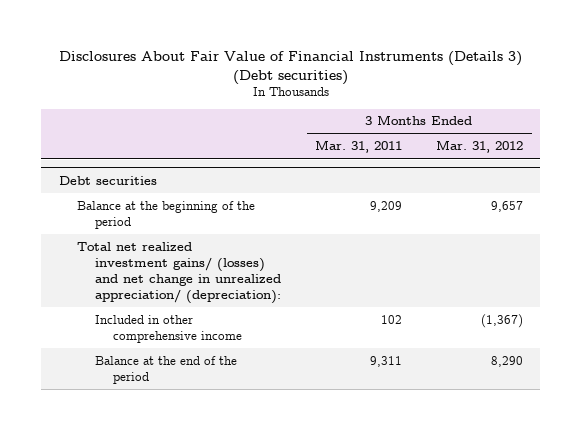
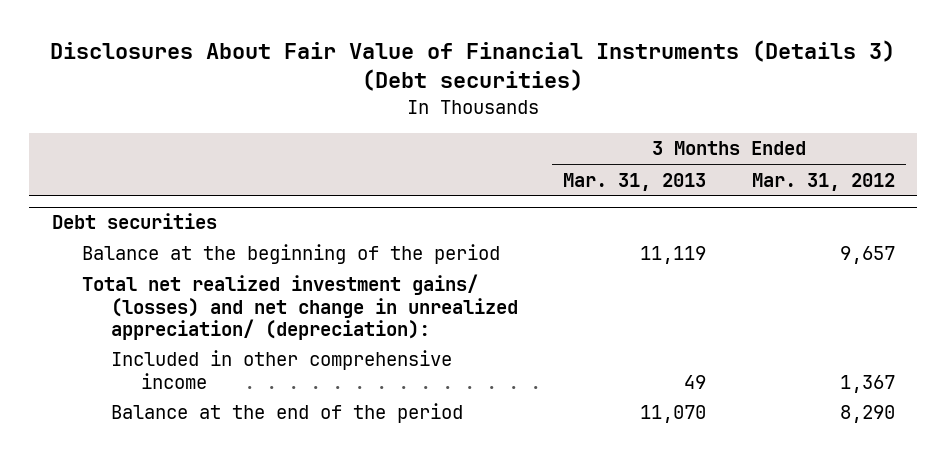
[315,140,403,154] Mar. 31, 2011 -> none
none -> [563,172,707,191] Mar. 31, 2013
[481,313,524,328] (1,367) -> [839,374,895,393] 1,367

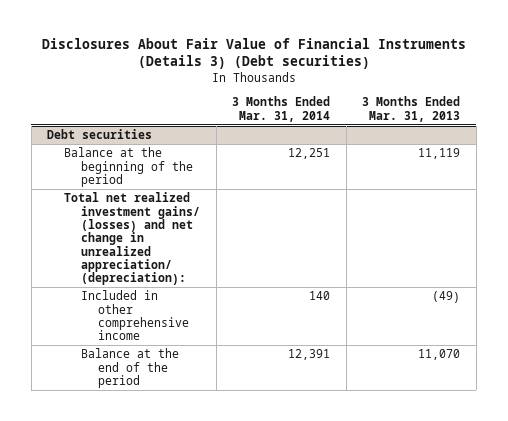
[751,172,895,191] Mar. 31, 2012 -> none
none -> [232,96,331,122] 3 Months Ended Mar. 31, 2014
[684,374,707,389] 49 -> [432,291,461,304] (49)

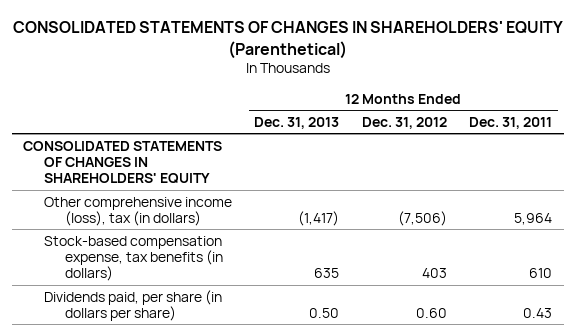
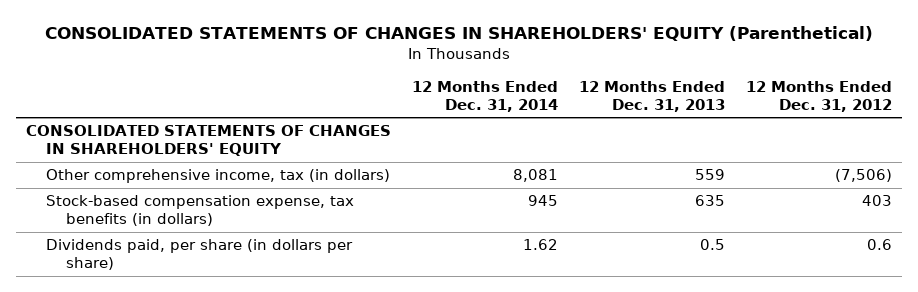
[469,116,553,129] Dec. 31, 2011 -> none
none -> [411,80,558,112] 12 Months Ended Dec. 31, 2014
[43,196,232,227] Other comprehensive income (loss), tax (in dollars) -> [45,169,390,184] Other comprehensive income, tax (in dollars)
[298,211,340,227] (1,417) -> [694,169,725,181] 559
[309,308,340,319] 0.50 -> [699,239,725,251] 0.5
[415,308,447,319] 0.60 -> [866,239,892,251] 0.6

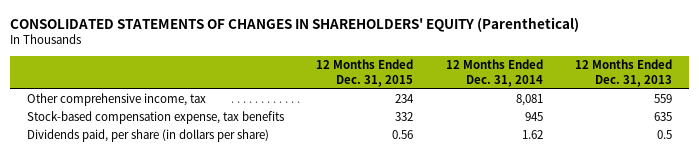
[745,80,892,112] 12 Months Ended Dec. 31, 2012 -> none
none -> [316,59,414,88] 12 Months Ended Dec. 31, 2015
[26,125,392,157] CONSOLIDATED STATEMENTS OF CHANGES IN SHAREHOLDERS' EQUITY -> none
[45,169,390,184] Other comprehensive income, tax (in dollars) -> [26,93,206,107] Other comprehensive income, tax
[45,195,354,227] Stock-based compensation expense, tax benefits (in dollars) -> [26,111,284,125] Stock-based compensation expense, tax benefits

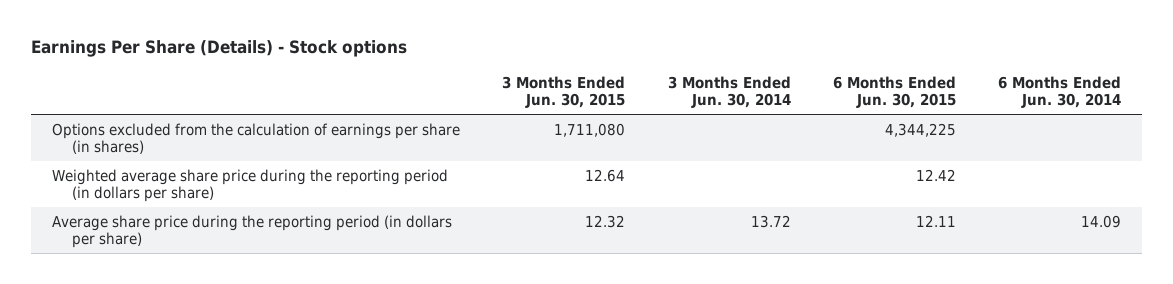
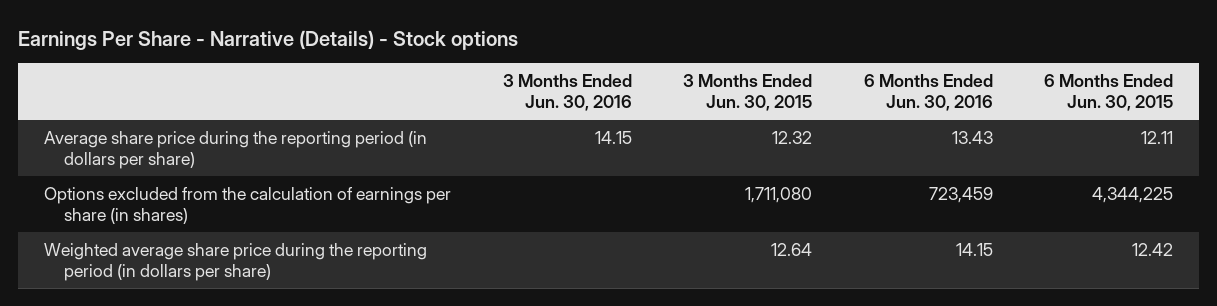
[30,40,407,58] Earnings Per Share (Details) - Stock options -> [18,29,519,50] Earnings Per Share - Narrative (Details) - Stock options
[667,75,791,108] 3 Months Ended Jun. 30, 2014 -> none
[998,75,1122,108] 6 Months Ended Jun. 30, 2014 -> none
none -> [502,74,632,112] 3 Months Ended Jun. 30, 2016
none -> [863,74,993,112] 6 Months Ended Jun. 30, 2016
[51,214,452,249] Average share price during the reporting period (in dollars per share) -> [44,130,428,169] Average share price during the reporting period (in dollars per share)

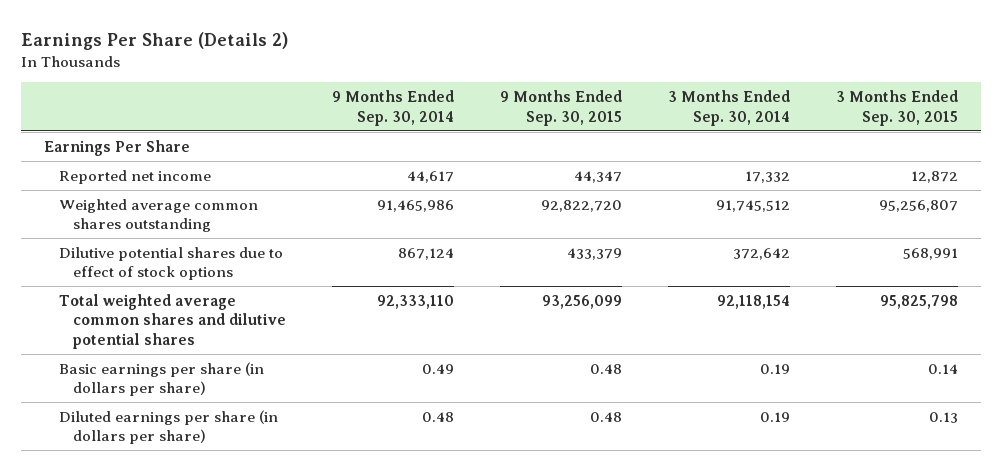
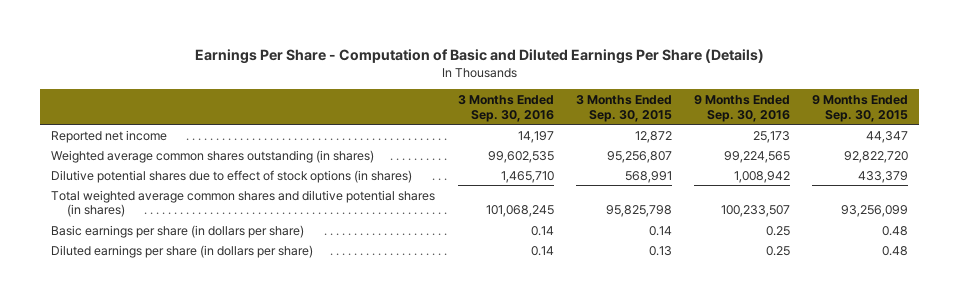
[21,31,289,50] Earnings Per Share (Details 2) -> [194,48,764,64] Earnings Per Share - Computation of Basic and Diluted Earnings Per Share (Details)
[331,90,454,126] 9 Months Ended Sep. 30, 2014 -> none
[667,90,790,126] 3 Months Ended Sep. 30, 2014 -> none
none -> [457,94,554,122] 3 Months Ended Sep. 30, 2016
none -> [694,94,791,122] 9 Months Ended Sep. 30, 2016
[44,139,191,156] Earnings Per Share -> none
[58,198,258,233] Weighted average common shares outstanding -> [51,149,375,163] Weighted average common shares outstanding (in shares)
[58,246,283,281] Dilutive potential shares due to effect of stock options -> [51,169,413,183] Dilutive potential shares due to effect of stock options (in shares)
[58,293,287,350] Total weighted average common shares and dilutive potential shares -> [51,189,436,218] Total weighted average common shares and dilutive potential shares (in shares)

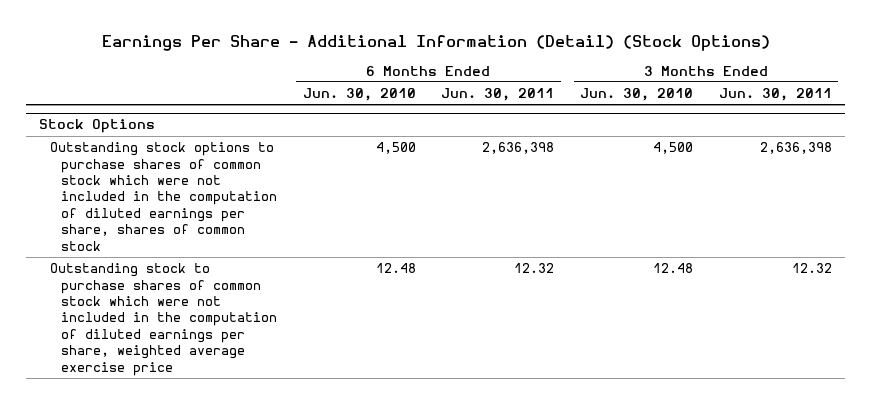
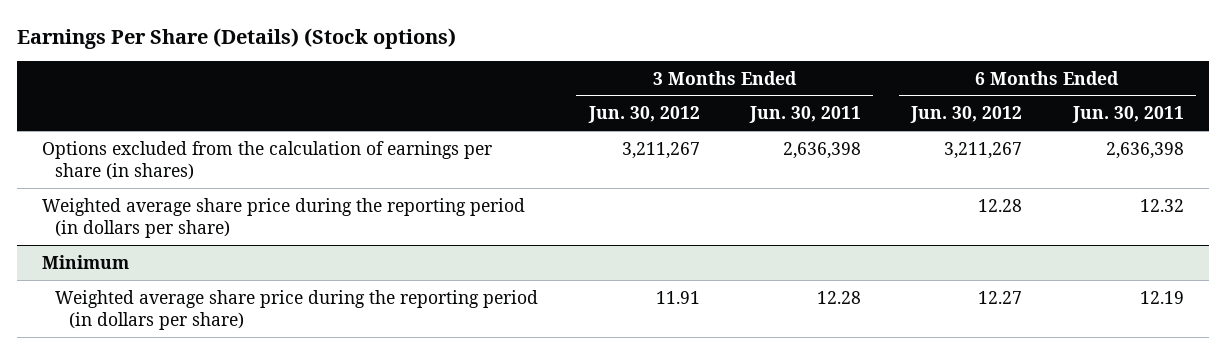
[101,34,770,51] Earnings Per Share - Additional Information (Detail) (Stock Options) -> [16,27,456,49] Earnings Per Share (Details) (Stock options)
[302,88,416,102] Jun. 30, 2010 -> none
[580,88,694,102] Jun. 30, 2010 -> none
none -> [587,106,700,124] Jun. 30, 2012
none -> [910,106,1023,124] Jun. 30, 2012
[39,119,156,134] Stock Options -> none
[50,263,277,376] Outstanding stock to purchase shares of common stock which were not included in the computation of diluted earnings per share, weighted average exercise price -> none
[50,142,277,251] Outstanding stock options to purchase shares of common stock which were not included in the computation of diluted earnings per share, shares of common stock -> [41,140,492,181] Options excluded from the calculation of earnings per share (in shares)
none -> [41,197,525,239] Weighted average share price during the reporting period (in dollars per share)
none -> [41,254,129,269] Minimum
none -> [55,289,539,331] Weighted average share price during the reporting period (in dollars per share)

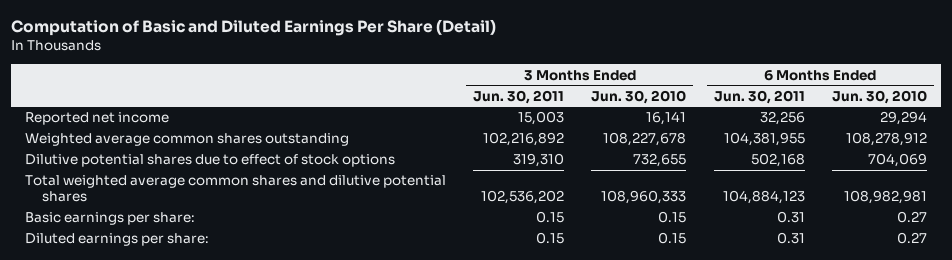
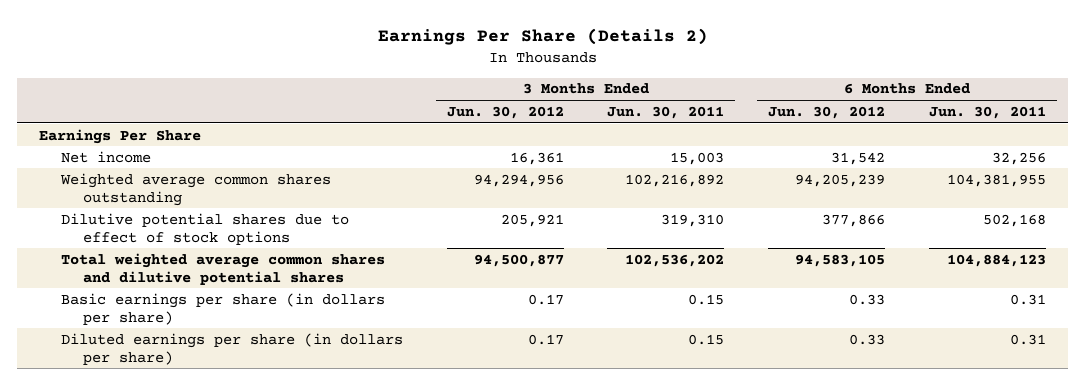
[11,19,497,37] Computation of Basic and Diluted Earnings Per Share (Detail) -> [377,28,708,46] Earnings Per Share (Details 2)
[591,89,687,104] Jun. 30, 2010 -> none
[832,89,928,104] Jun. 30, 2010 -> none
none -> [446,105,564,119] Jun. 30, 2012
none -> [768,105,886,119] Jun. 30, 2012
none -> [38,128,201,144] Earnings Per Share
[24,112,169,126] Reported net income -> [60,150,151,163] Net income
[24,212,195,226] Basic earnings per share: -> [60,292,385,325] Basic earnings per share (in dollars per share)
[24,233,209,247] Diluted earnings per share: -> [60,332,403,365] Diluted earnings per share (in dollars per share)

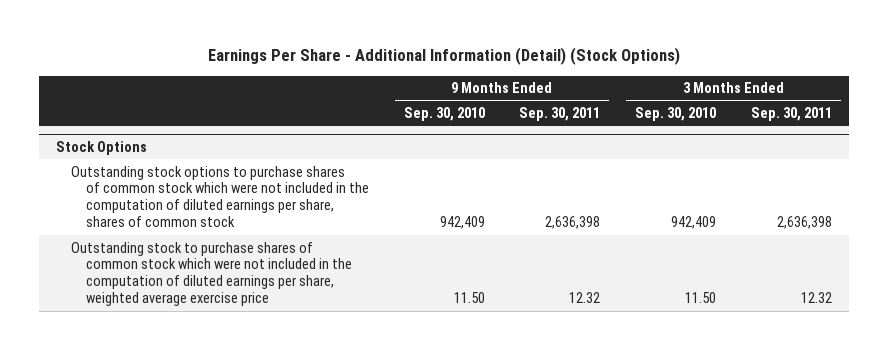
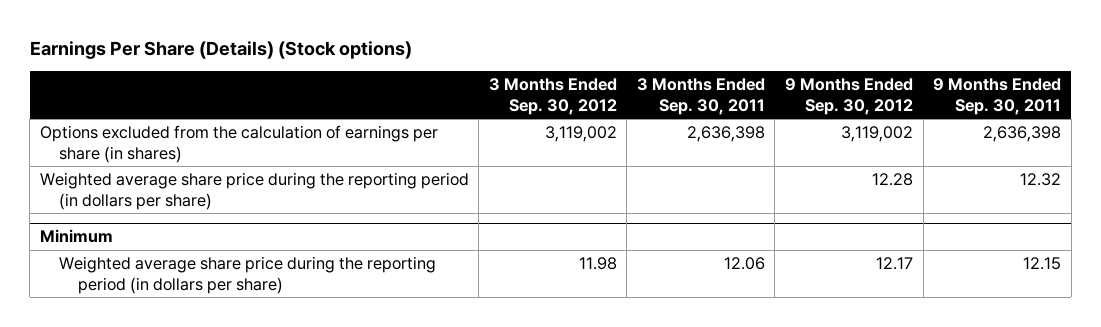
[208,47,681,66] Earnings Per Share - Additional Information (Detail) (Stock Options) -> [29,40,412,59] Earnings Per Share (Details) (Stock options)
[403,107,485,122] Sep. 30, 2010 -> none
[635,107,717,122] Sep. 30, 2010 -> none
none -> [488,78,617,115] 3 Months Ended Sep. 30, 2012
none -> [784,78,913,115] 9 Months Ended Sep. 30, 2012
[56,141,148,156] Stock Options -> none
[71,241,352,307] Outstanding stock to purchase shares of common stock which were not included in the computation of diluted earnings per share, weighted average exercise price -> none
[71,165,369,228] Outstanding stock options to purchase shares of common stock which were not included in the computation of diluted earnings per share, shares of common stock -> [39,125,438,163] Options excluded from the calculation of earnings per share (in shares)
none -> [39,172,469,210] Weighted average share price during the reporting period (in dollars per share)
none -> [39,229,113,244] Minimum
none -> [58,256,436,294] Weighted average share price during the reporting period (in dollars per share)

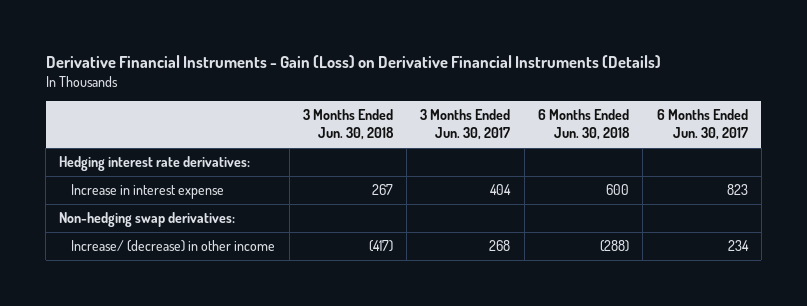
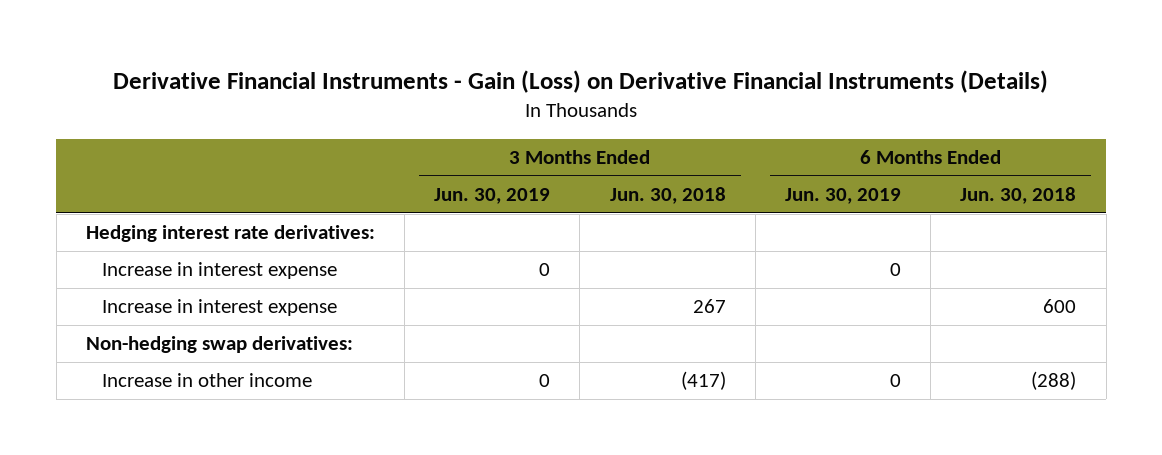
[420,109,511,141] 3 Months Ended Jun. 30, 2017 -> none
[656,109,748,141] 6 Months Ended Jun. 30, 2017 -> none
none -> [434,187,551,204] Jun. 30, 2019
none -> [785,187,902,204] Jun. 30, 2019
none -> [102,262,338,280] Increase in interest expense
[71,239,276,252] Increase/ (decrease) in other income -> [102,373,313,388] Increase in other income

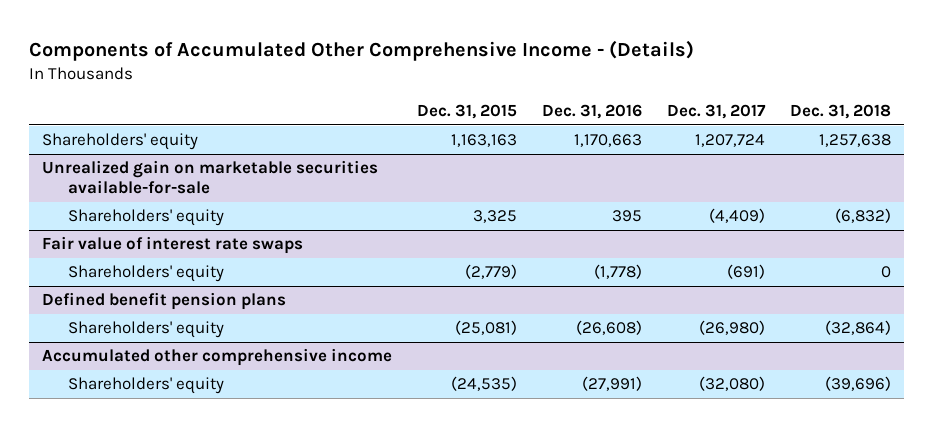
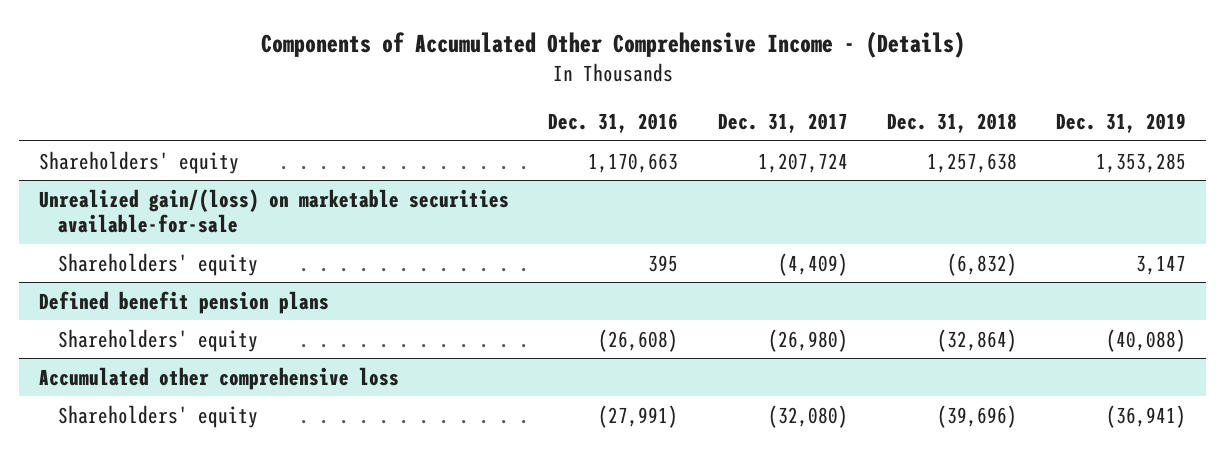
[417,103,518,119] Dec. 31, 2015 -> none
none -> [1056,113,1187,134] Dec. 31, 2019
[41,160,378,195] Unrealized gain on marketable securities available-for-sale -> [38,188,509,234] Unrealized gain/(loss) on marketable securities available-for-sale
[41,236,303,255] Fair value of interest rate swaps -> none
[67,265,224,283] Shareholders' equity -> none
[41,348,392,367] Accumulated other comprehensive income -> [38,366,399,390] Accumulated other comprehensive loss

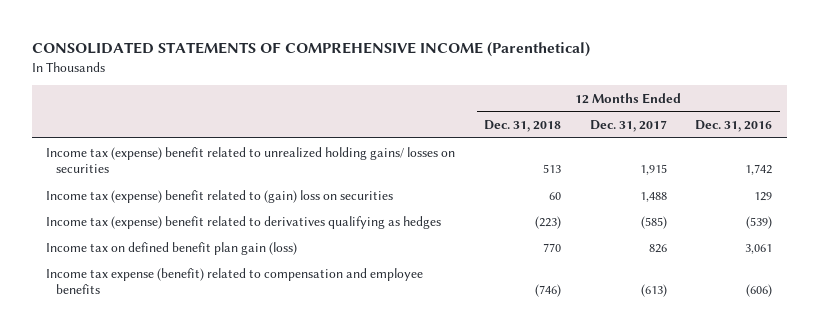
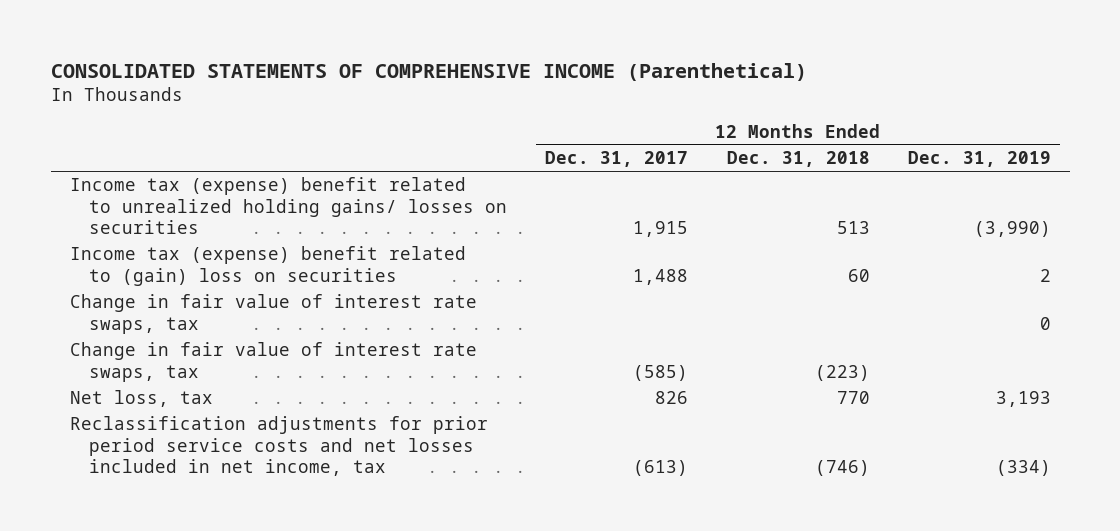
[695,119,773,132] Dec. 31, 2016 -> none
none -> [907,151,1051,168] Dec. 31, 2019
none -> [69,294,477,334] Change in fair value of interest rate swaps, tax
[46,215,442,229] Income tax (expense) benefit related to derivatives qualifying as hedges -> [69,342,477,382] Change in fair value of interest rate swaps, tax
[46,241,298,255] Income tax on defined benefit plan gain (loss) -> [69,390,213,408] Net loss, tax
[46,267,424,295] Income tax expense (benefit) related to compensation and employee benefits -> [69,416,488,477] Reclassification adjustments for prior period service costs and net losses included in net income, tax

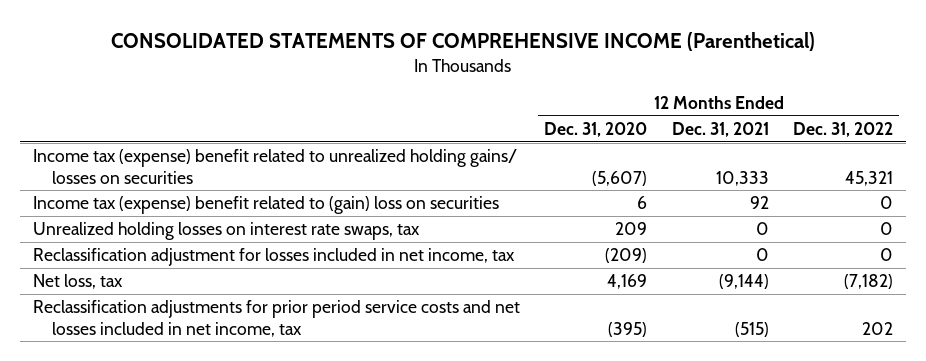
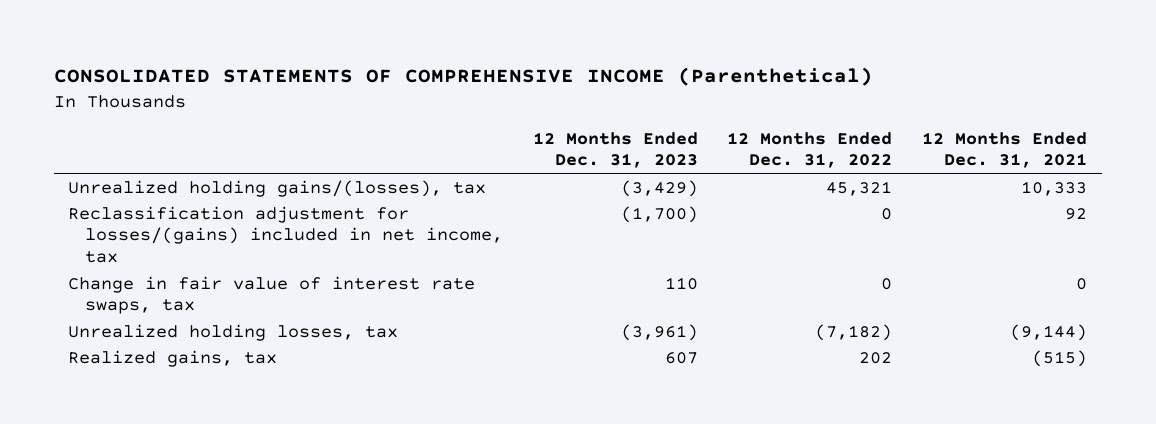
[544,121,648,137] Dec. 31, 2020 -> none
none -> [532,131,698,169] 12 Months Ended Dec. 31, 2023
[32,248,515,267] Reclassification adjustment for losses included in net income, tax -> none
[32,149,517,184] Income tax (expense) benefit related to unrealized holding gains/ losses on securities -> [68,179,487,197] Unrealized holding gains/(losses), tax
[32,196,499,215] Income tax (expense) benefit related to (gain) loss on securities -> [68,205,503,263] Reclassification adjustment for losses/(gains) included in net income, tax
[32,222,420,241] Unrealized holding losses on interest rate swaps, tax -> [68,275,476,315] Change in fair value of interest rate swaps, tax
[32,274,123,290] Net loss, tax -> [68,323,399,341] Unrealized holding losses, tax
[32,300,520,337] Reclassification adjustments for prior period service costs and net losses included in net income, tax -> [68,349,278,367] Realized gains, tax

